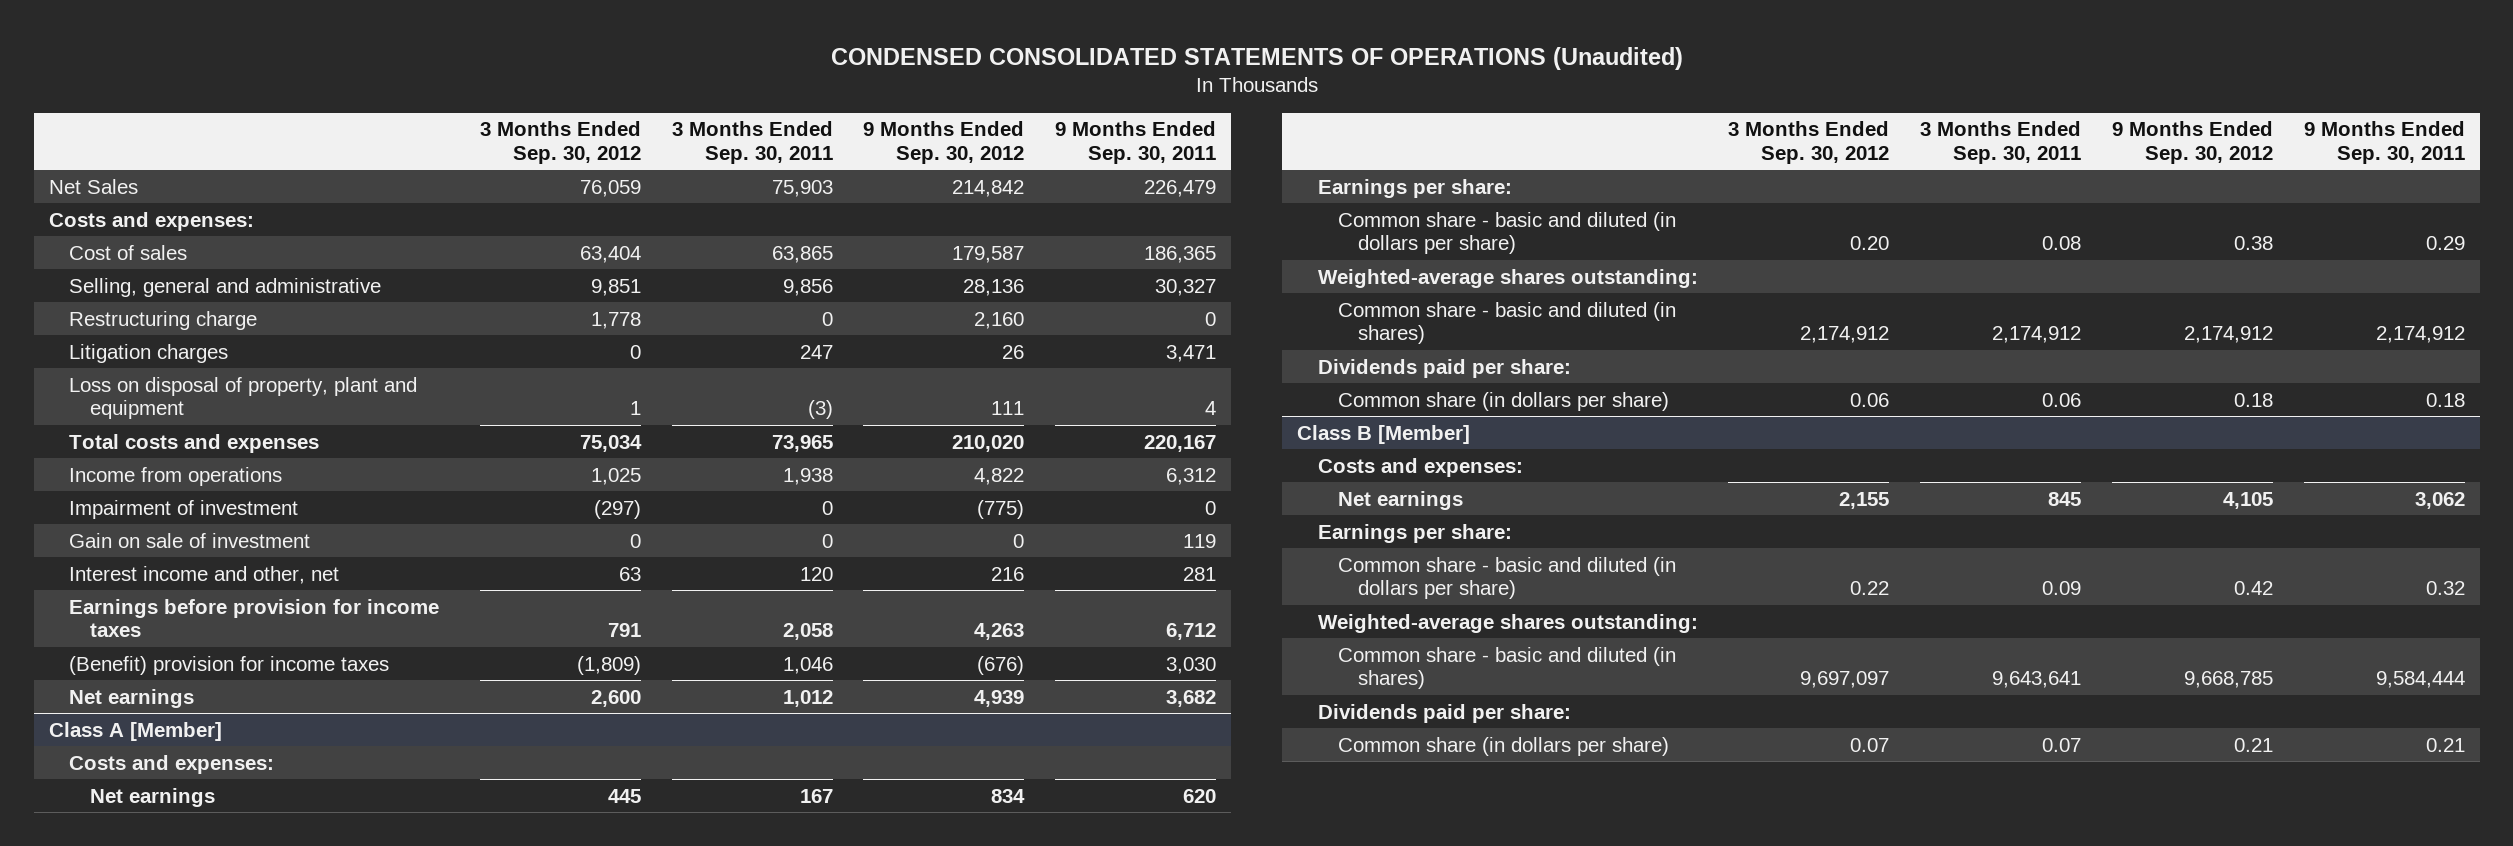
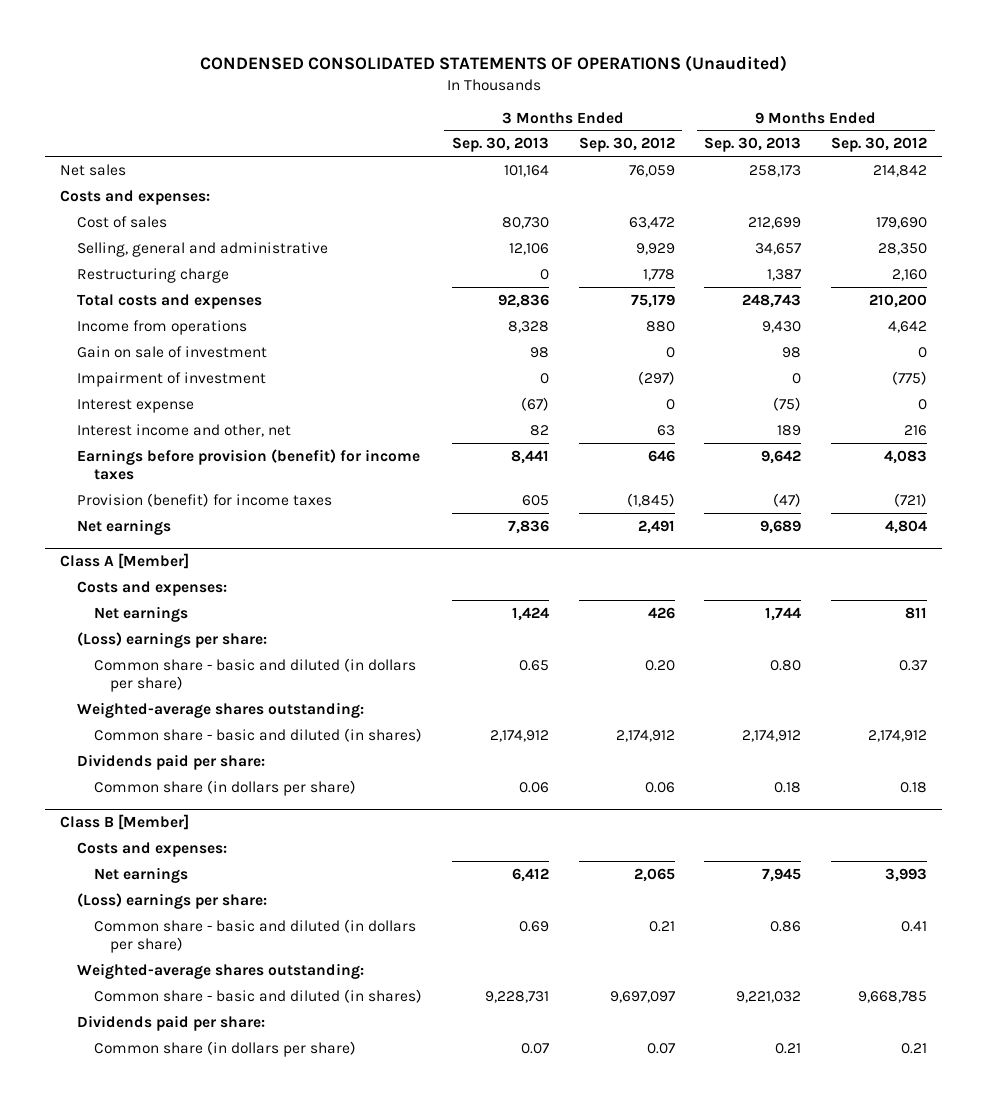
[671,121,833,164] 3 Months Ended Sep. 30, 2011 -> none
[1054,121,1216,164] 9 Months Ended Sep. 30, 2011 -> none
none -> [451,137,549,153] Sep. 30, 2013
none -> [704,137,802,153] Sep. 30, 2013
[48,178,138,194] Net Sales -> [60,163,127,176] Net sales
[579,245,641,263] 63,404 -> [628,216,675,229] 63,472
[952,245,1025,263] 179,587 -> [876,216,928,229] 179,690
[590,278,641,296] 9,851 -> [635,242,675,255] 9,929
[963,278,1025,296] 28,136 -> [878,242,928,255] 28,350
[69,343,229,363] Litigation charges -> none
[69,376,418,420] Loss on disposal of property, plant and equipment -> none
[579,434,642,452] 75,034 -> [630,293,675,308] 75,179
[952,434,1025,452] 210,020 -> [869,293,928,308] 210,200
[590,467,641,485] 1,025 -> [645,320,675,332] 880
[974,467,1025,485] 4,822 -> [888,320,928,333] 4,642
[69,499,299,519] Impairment of investment -> [76,371,266,387] Impairment of investment
none -> [76,398,194,413] Interest expense
[69,598,440,638] Earnings before provision for income taxes -> [76,448,420,480] Earnings before provision (benefit) for income taxes
[607,623,641,638] 791 -> [647,449,675,462] 646
[974,623,1025,641] 4,263 -> [884,449,928,464] 4,083
[69,655,390,675] (Benefit) provision for income taxes -> [76,492,332,507] Provision (benefit) for income taxes
[576,655,641,675] (1,809) -> [626,492,675,507] (1,845)
[977,655,1025,675] (676) -> [894,492,928,507] (721)
[590,689,641,707] 2,600 -> [637,519,675,534] 2,491
[974,689,1025,707] 4,939 -> [885,519,928,534] 4,804
[607,788,641,803] 445 -> [647,606,675,619] 426
[991,788,1026,803] 834 -> [905,606,928,619] 811
[1317,178,1512,198] Earnings per share: -> [76,631,267,648] (Loss) earnings per share:
[2233,236,2273,251] 0.38 -> [899,659,928,671] 0.37
[1839,491,1890,509] 2,155 -> [633,867,675,882] 2,065
[2222,491,2273,509] 4,105 -> [885,867,928,882] 3,993
[1317,523,1512,543] Earnings per share: -> [76,892,267,909] (Loss) earnings per share:
[1850,581,1890,596] 0.22 -> [648,920,675,932] 0.21
[2233,581,2273,596] 0.42 -> [901,920,928,932] 0.41

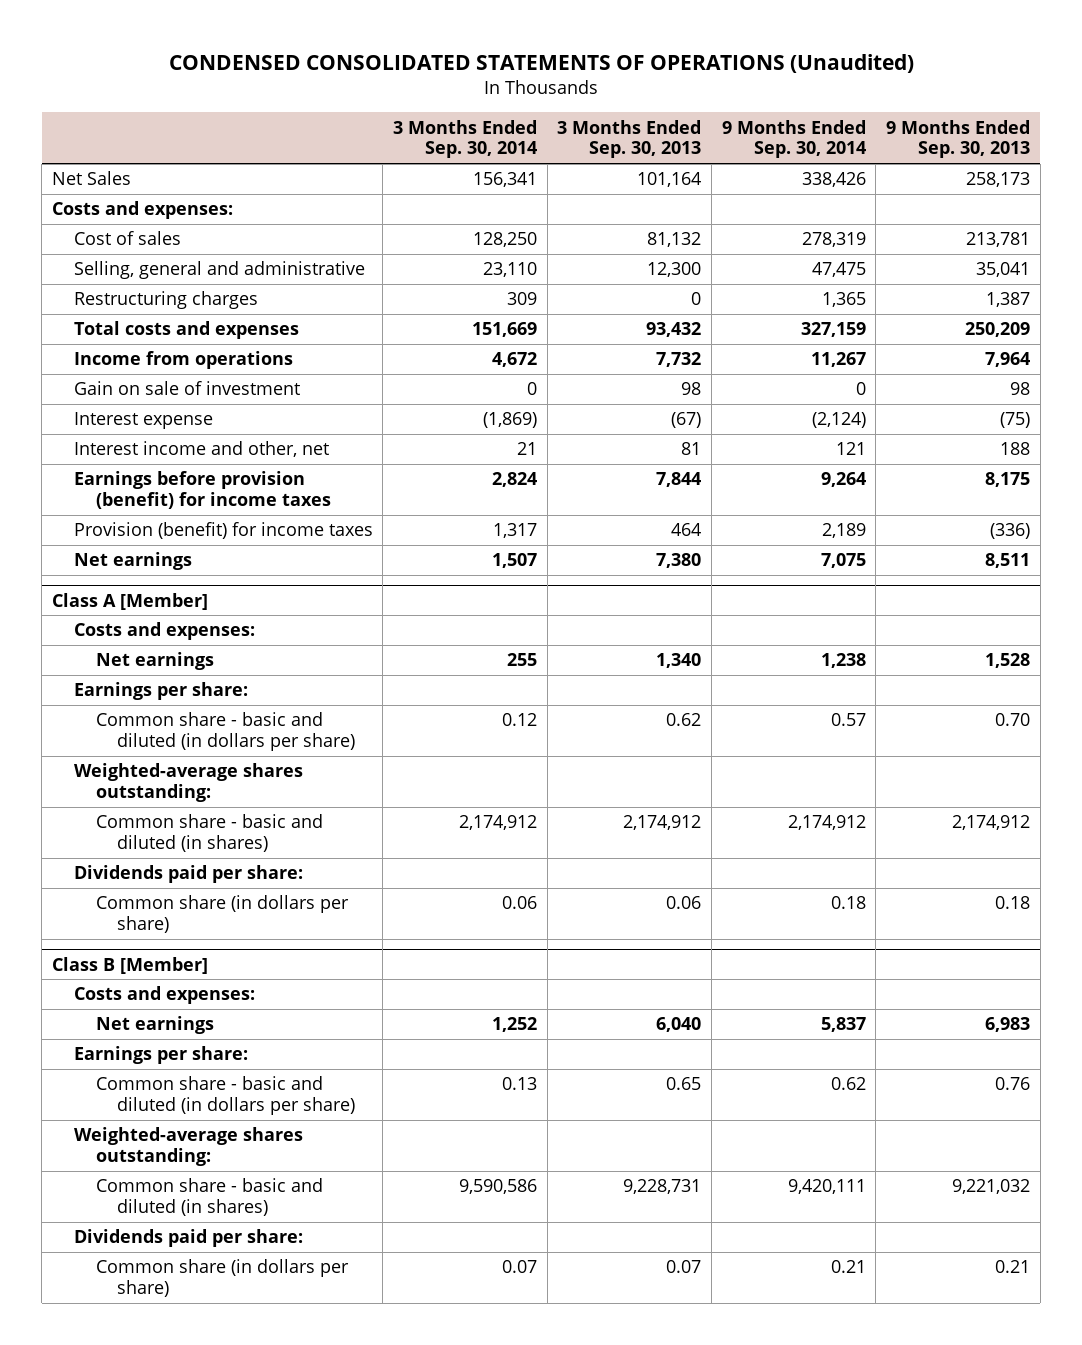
[578,137,675,153] Sep. 30, 2012 -> none
[831,137,928,153] Sep. 30, 2012 -> none
none -> [393,119,538,159] 3 Months Ended Sep. 30, 2014
none -> [721,119,866,159] 9 Months Ended Sep. 30, 2014
[60,163,127,176] Net sales -> [51,171,131,186] Net Sales
[501,216,549,229] 80,730 -> [647,232,702,248] 81,132
[748,216,802,229] 212,699 -> [966,232,1031,248] 213,781
[508,242,549,255] 12,106 -> [647,262,702,278] 12,300
[755,242,802,255] 34,657 -> [976,262,1031,278] 35,041
[76,267,229,283] Restructuring charge -> [73,291,258,310] Restructuring charges
[497,293,549,308] 92,836 -> [646,322,702,338] 93,432
[742,293,802,308] 248,743 -> [965,322,1031,338] 250,209
[507,320,549,333] 8,328 -> [656,352,702,368] 7,732
[762,320,802,333] 9,430 -> [985,352,1031,368] 7,964
[76,371,266,387] Impairment of investment -> none
[529,424,549,436] 82 -> [681,442,702,456] 81
[777,424,802,436] 189 -> [1000,442,1031,456] 188
[510,449,549,464] 8,441 -> [656,472,702,488] 7,844
[761,449,802,464] 9,642 -> [985,472,1031,488] 8,175
[521,494,549,506] 605 -> [671,523,702,537] 464
[773,492,802,507] (47) -> [990,523,1031,540] (336)
[507,519,549,534] 7,836 -> [656,553,702,569] 7,380
[760,519,802,534] 9,689 -> [985,553,1031,569] 8,511
[511,606,549,621] 1,424 -> [656,653,702,669] 1,340
[765,606,802,621] 1,744 -> [985,653,1031,669] 1,528
[76,631,267,648] (Loss) earnings per share: -> [73,682,248,701] Earnings per share:
[518,659,549,671] 0.65 -> [666,713,702,727] 0.62
[770,659,802,671] 0.80 -> [995,713,1031,727] 0.70
[511,867,549,882] 6,412 -> [656,1017,702,1033] 6,040
[762,867,802,882] 7,945 -> [985,1017,1031,1033] 6,983
[76,892,267,909] (Loss) earnings per share: -> [73,1046,248,1065] Earnings per share:
[518,920,549,932] 0.69 -> [666,1077,702,1091] 0.65
[770,920,802,932] 0.86 -> [995,1077,1031,1091] 0.76

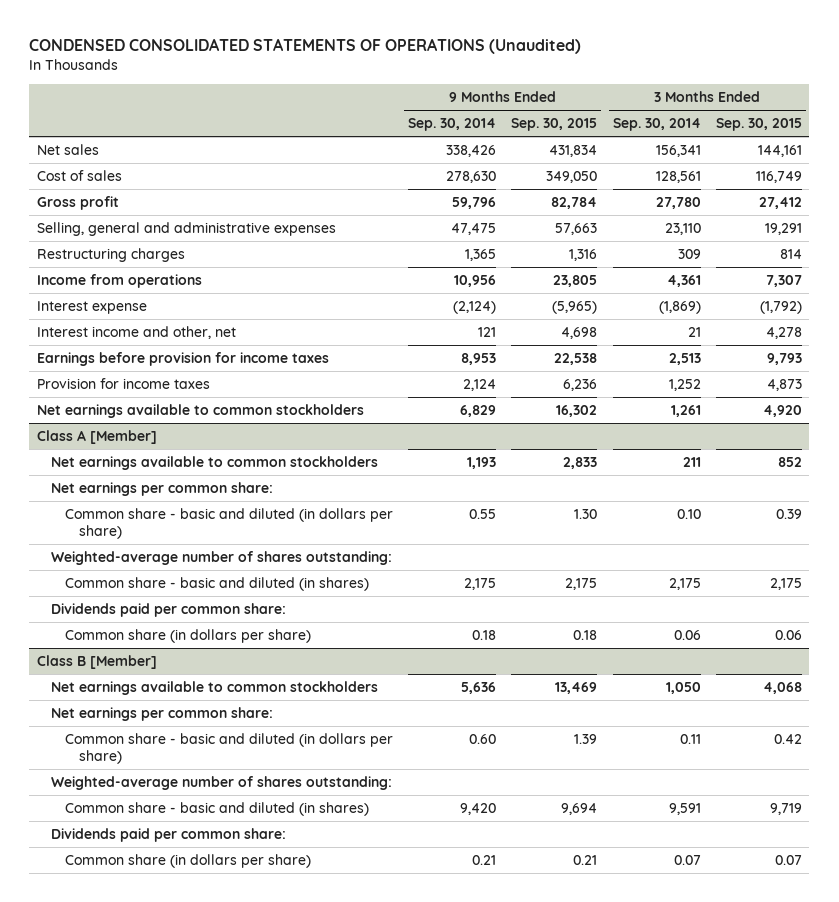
[557,119,702,159] 3 Months Ended Sep. 30, 2013 -> none
[886,119,1031,159] 9 Months Ended Sep. 30, 2013 -> none
none -> [511,118,598,132] Sep. 30, 2015
none -> [715,118,802,132] Sep. 30, 2015
[51,201,233,220] Costs and expenses: -> none
[51,171,131,186] Net Sales -> [36,143,99,155] Net sales
[473,232,538,248] 128,250 -> [655,170,701,183] 128,561
[801,232,866,248] 278,319 -> [446,170,497,183] 278,630
none -> [36,195,119,210] Gross profit
[73,261,365,280] Selling, general and administrative -> [36,221,336,236] Selling, general and administrative expenses
[73,321,299,340] Total costs and expenses -> none
[73,381,300,396] Gain on sale of investment -> none
[492,352,538,368] 4,672 -> [666,274,701,287] 4,361
[810,352,866,368] 11,267 -> [454,274,497,287] 10,956
[73,471,331,510] Earnings before provision (benefit) for income taxes -> [36,351,329,366] Earnings before provision for income taxes
[492,472,538,488] 2,824 -> [668,352,701,365] 2,513
[820,472,866,488] 9,264 -> [461,352,497,365] 8,953
[73,522,373,540] Provision (benefit) for income taxes -> [36,377,210,389] Provision for income taxes
[493,523,538,539] 1,317 -> [668,378,701,391] 1,252
[821,523,866,539] 2,189 -> [463,378,497,391] 2,124
[73,552,192,571] Net earnings -> [36,403,364,418] Net earnings available to common stockholders
[492,553,538,569] 1,507 -> [670,404,701,417] 1,261
[820,553,866,569] 7,075 -> [460,404,497,417] 6,829
[73,622,255,641] Costs and expenses: -> none
[95,652,214,671] Net earnings -> [51,455,379,470] Net earnings available to common stockholders
[507,653,538,667] 255 -> [682,456,701,467] 211
[820,653,866,669] 1,238 -> [467,456,497,469] 1,193
[73,682,248,701] Earnings per share: -> [51,481,274,496] Net earnings per common share:
[502,713,538,727] 0.12 -> [676,508,701,519] 0.10
[830,713,866,727] 0.57 -> [469,508,497,519] 0.55
[73,763,303,803] Weighted-average shares outstanding: -> [51,550,393,565] Weighted-average number of shares outstanding:
[459,815,538,831] 2,174,912 -> [668,577,701,590] 2,175
[787,815,866,831] 2,174,912 -> [464,577,497,590] 2,175
[73,865,303,884] Dividends paid per share: -> [51,602,287,617] Dividends paid per common share:
[73,986,255,1005] Costs and expenses: -> none
[95,1016,214,1035] Net earnings -> [51,680,379,695] Net earnings available to common stockholders
[492,1017,538,1033] 1,252 -> [665,681,701,694] 1,050
[820,1017,866,1033] 5,837 -> [461,681,497,694] 5,636
[73,1046,248,1065] Earnings per share: -> [51,706,274,721] Net earnings per common share:
[502,1077,538,1091] 0.13 -> [679,733,701,744] 0.11
[830,1077,866,1091] 0.62 -> [469,733,497,744] 0.60
[73,1127,303,1167] Weighted-average shares outstanding: -> [51,775,393,790] Weighted-average number of shares outstanding:
[459,1179,538,1195] 9,590,586 -> [668,802,701,815] 9,591
[787,1179,866,1195] 9,420,111 -> [460,802,497,815] 9,420
[73,1229,303,1248] Dividends paid per share: -> [51,827,287,842] Dividends paid per common share:

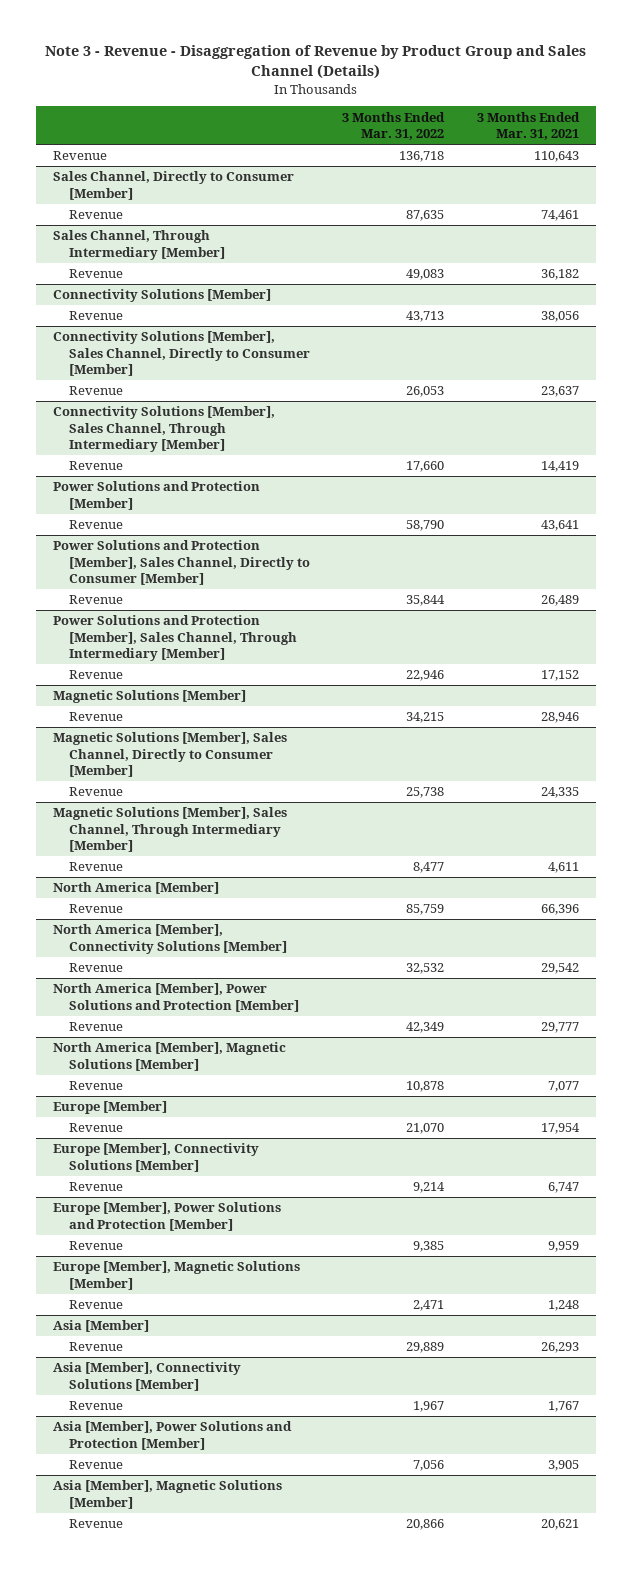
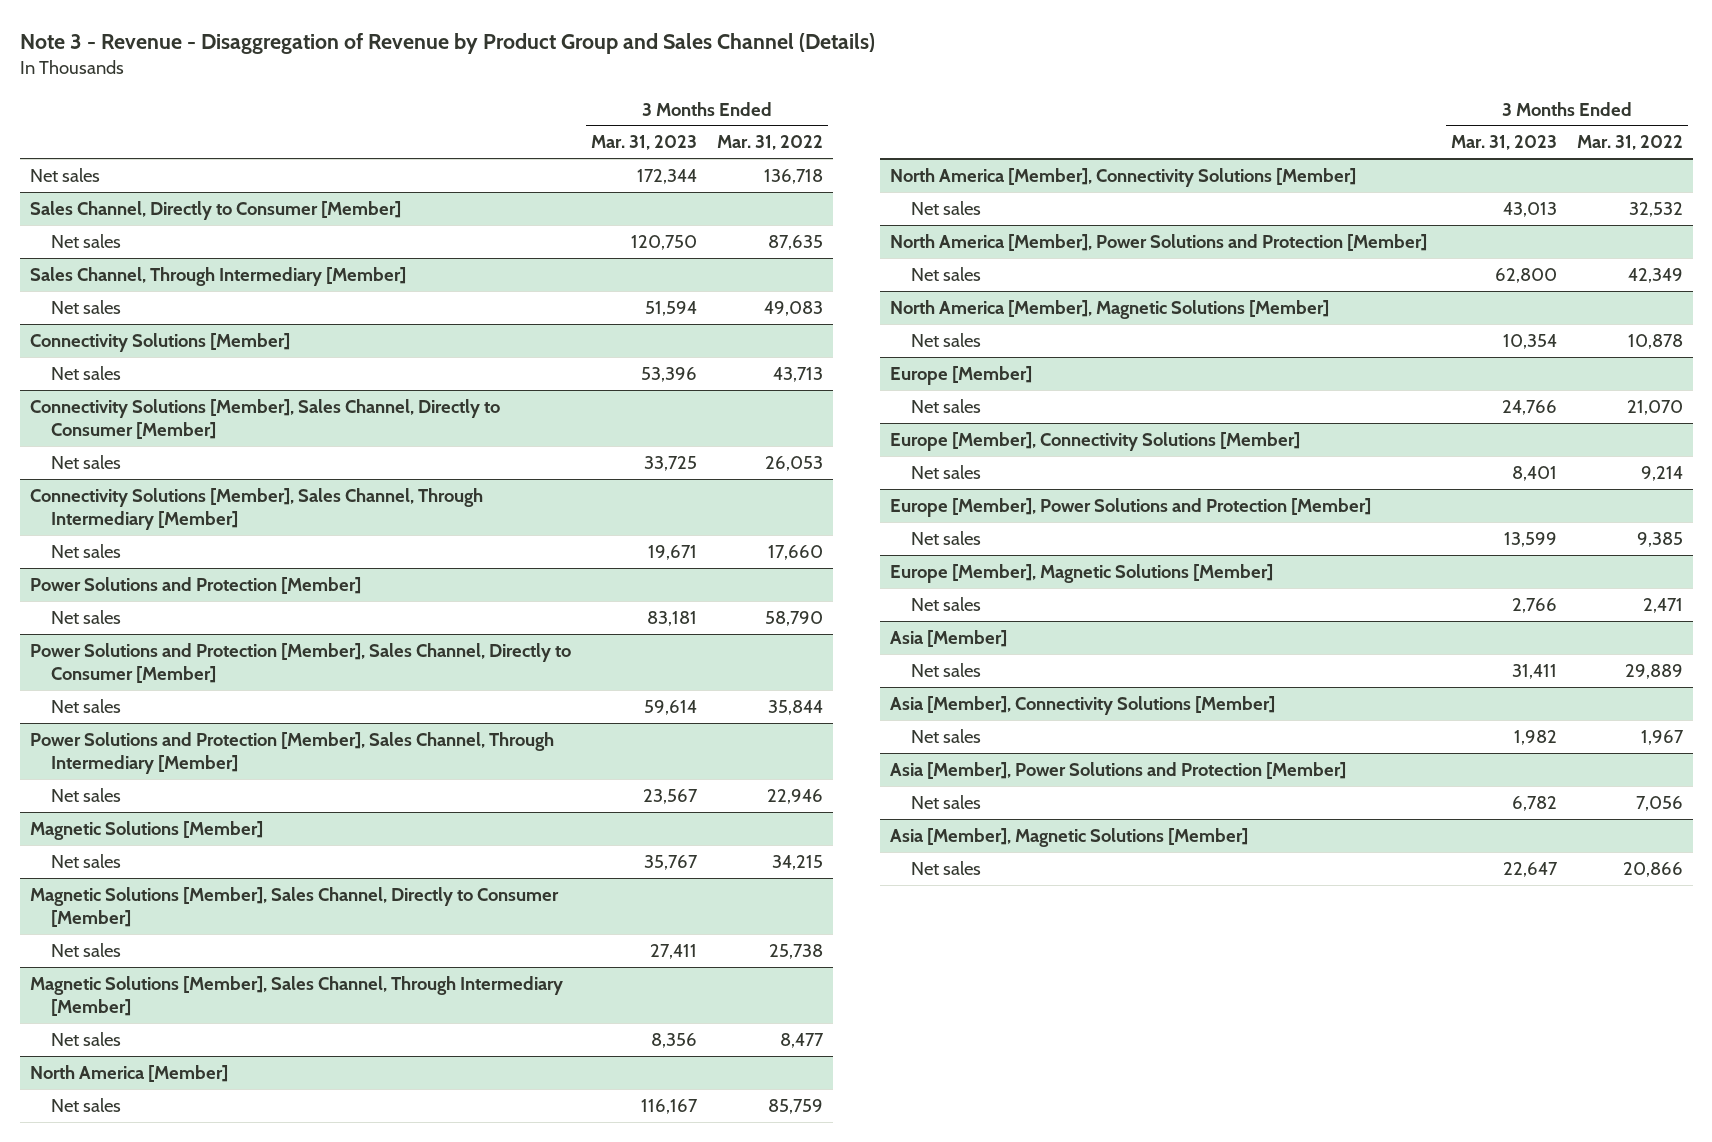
[477,111,581,141] 3 Months Ended Mar. 31, 2021 -> none
none -> [590,135,697,151] Mar. 31, 2023
[52,151,107,161] Revenue -> [29,167,100,182] Net sales
[68,210,123,220] Revenue -> [51,233,122,248] Net sales
[68,269,123,279] Revenue -> [51,299,122,314] Net sales
[68,311,123,321] Revenue -> [51,365,122,380] Net sales
[68,386,123,396] Revenue -> [51,454,122,469] Net sales
[68,461,123,471] Revenue -> [51,543,122,558] Net sales
[68,520,123,530] Revenue -> [51,609,122,624] Net sales
[68,595,123,605] Revenue -> [51,698,122,713] Net sales
[68,670,123,680] Revenue -> [51,787,122,802] Net sales
[68,712,123,722] Revenue -> [51,853,122,868] Net sales
[68,787,123,797] Revenue -> [51,942,122,957] Net sales
[68,862,123,872] Revenue -> [51,1031,122,1046] Net sales
[68,904,123,914] Revenue -> [51,1097,122,1112] Net sales
[68,963,123,973] Revenue -> [911,200,982,215] Net sales
[68,1022,123,1032] Revenue -> [911,266,982,281] Net sales
[68,1081,123,1091] Revenue -> [911,332,982,347] Net sales
[68,1123,123,1133] Revenue -> [911,398,982,413] Net sales
[68,1182,123,1192] Revenue -> [911,464,982,479] Net sales
[68,1241,123,1251] Revenue -> [911,530,982,545] Net sales
[68,1300,123,1310] Revenue -> [911,596,982,611] Net sales
[68,1342,123,1352] Revenue -> [911,662,982,677] Net sales
[68,1401,123,1411] Revenue -> [911,728,982,743] Net sales
[68,1460,123,1470] Revenue -> [911,794,982,809] Net sales
[68,1519,123,1529] Revenue -> [911,860,982,875] Net sales

